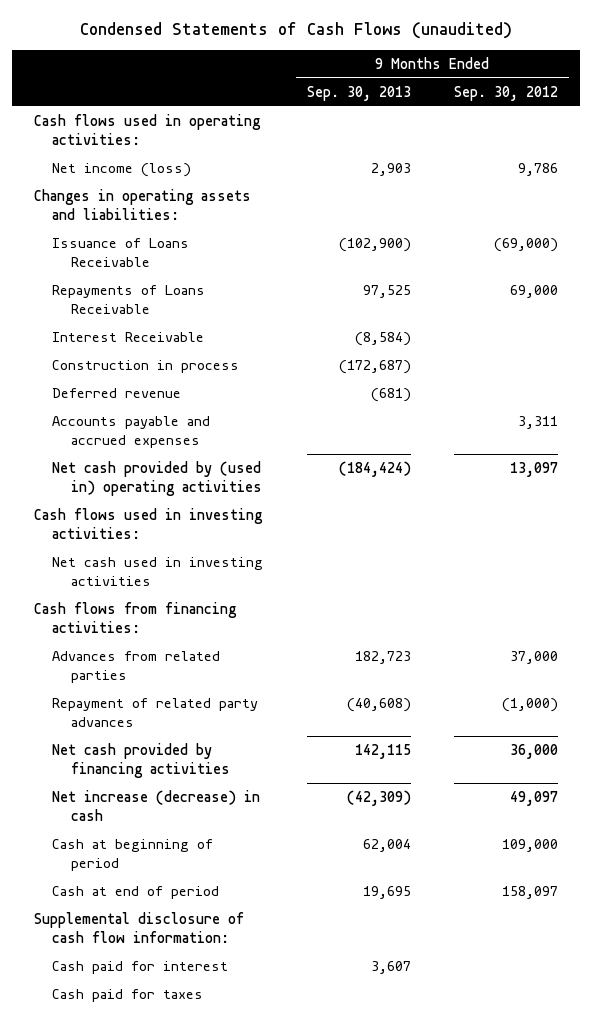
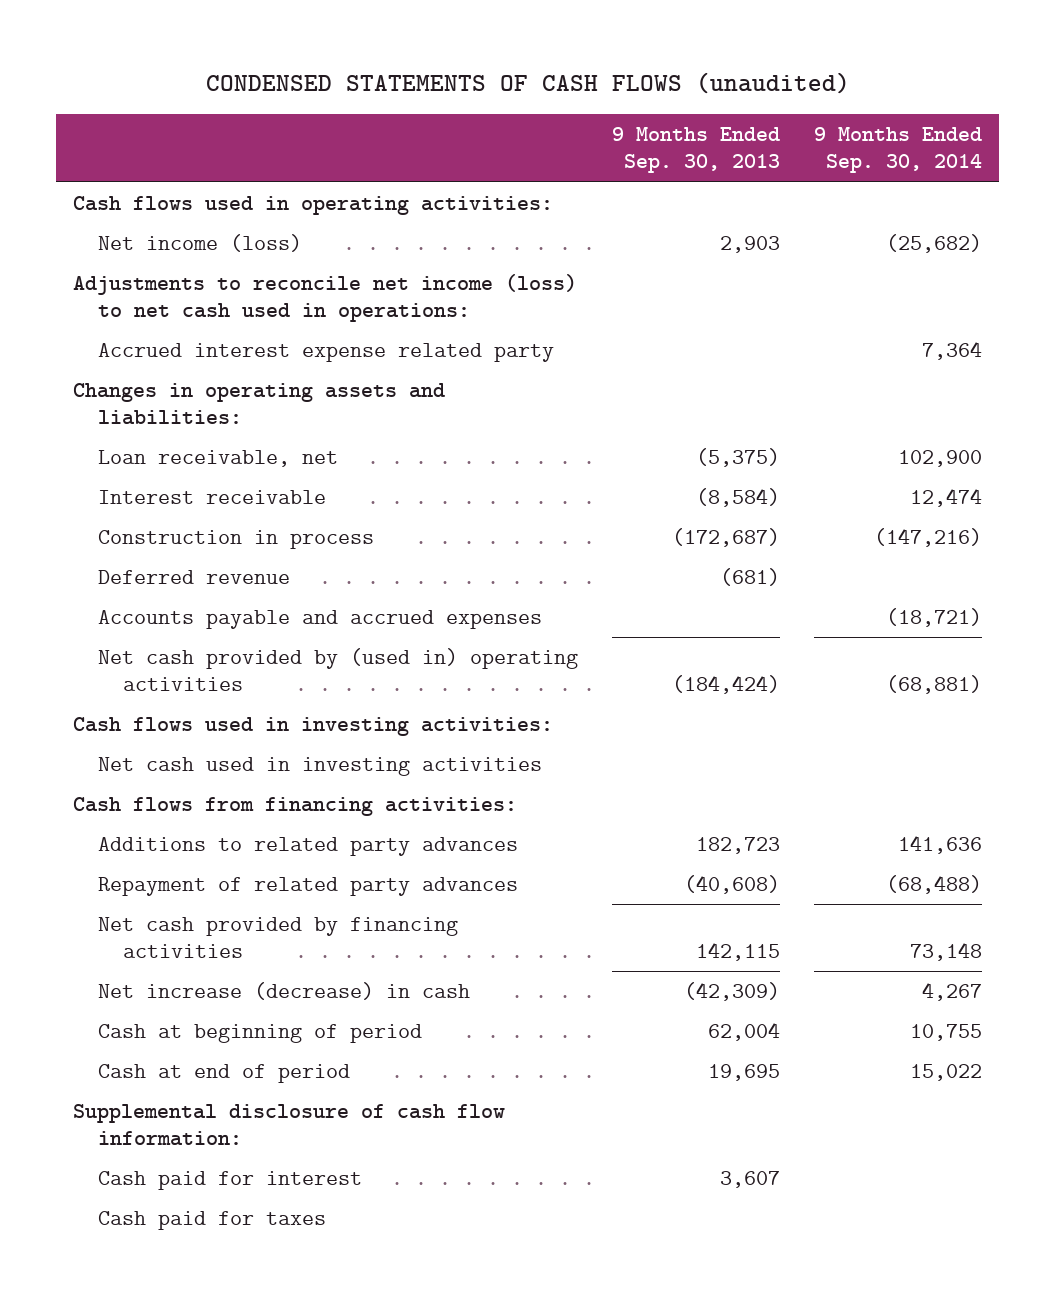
[80,22,513,40] Condensed Statements of Cash Flows (unaudited) -> [205,72,850,95] CONDENSED STATEMENTS OF CASH FLOWS (unaudited)
[453,85,558,101] Sep. 30, 2012 -> none
none -> [813,127,982,174] 9 Months Ended Sep. 30, 2014
none -> [73,274,578,323] Adjustments to reconcile net income (loss) to net cash used in operations:
none -> [97,343,554,363] Accrued interest expense related party
[52,238,190,267] Issuance of Loans Receivable -> none
[52,285,206,314] Repayments of Loans Receivable -> none
none -> [97,450,338,468] Loan receivable, net
[52,332,205,343] Interest Receivable -> [97,490,326,505] Interest receivable
[52,651,221,683] Advances from related parties -> [97,837,518,857] Additions to related party advances

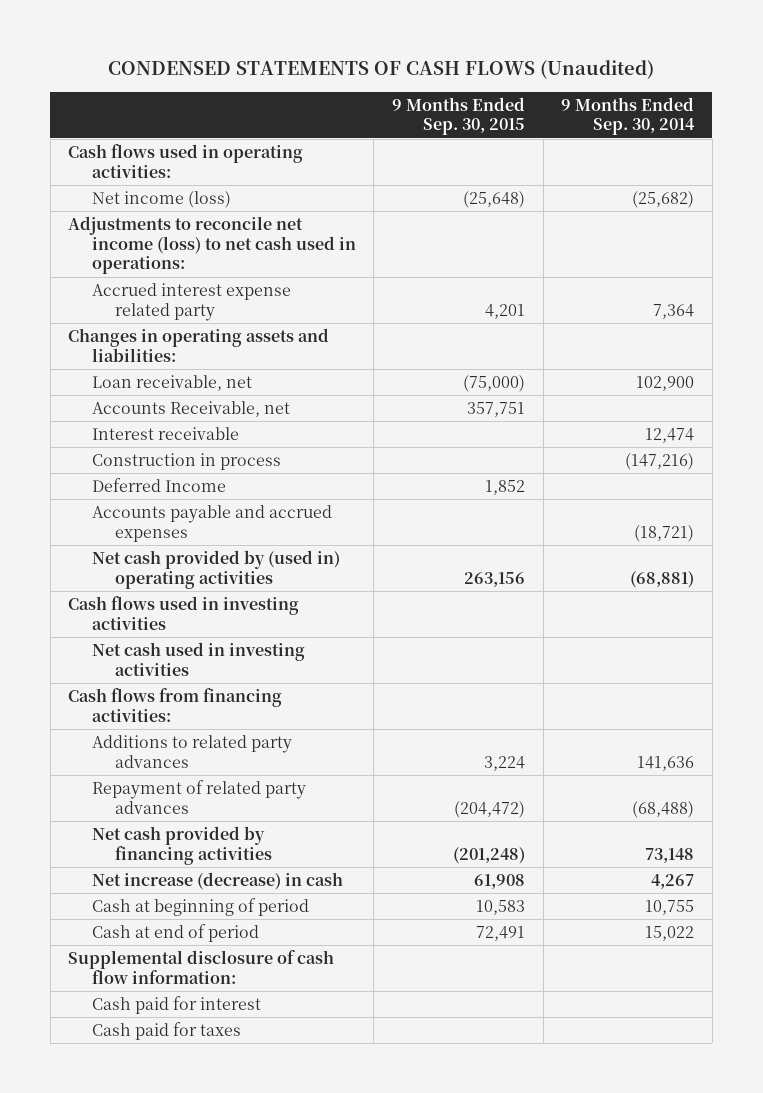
[205,72,850,95] CONDENSED STATEMENTS OF CASH FLOWS (unaudited) -> [108,60,655,80] CONDENSED STATEMENTS OF CASH FLOWS (Unaudited)
[611,127,780,174] 9 Months Ended Sep. 30, 2013 -> none
none -> [391,96,525,136] 9 Months Ended Sep. 30, 2015
none -> [91,401,290,418] Accounts Receivable, net
[97,570,290,585] Deferred revenue -> [91,478,226,493] Deferred Income
[73,717,554,737] Cash flows used in investing activities: -> [68,596,300,630] Cash flows used in investing activities

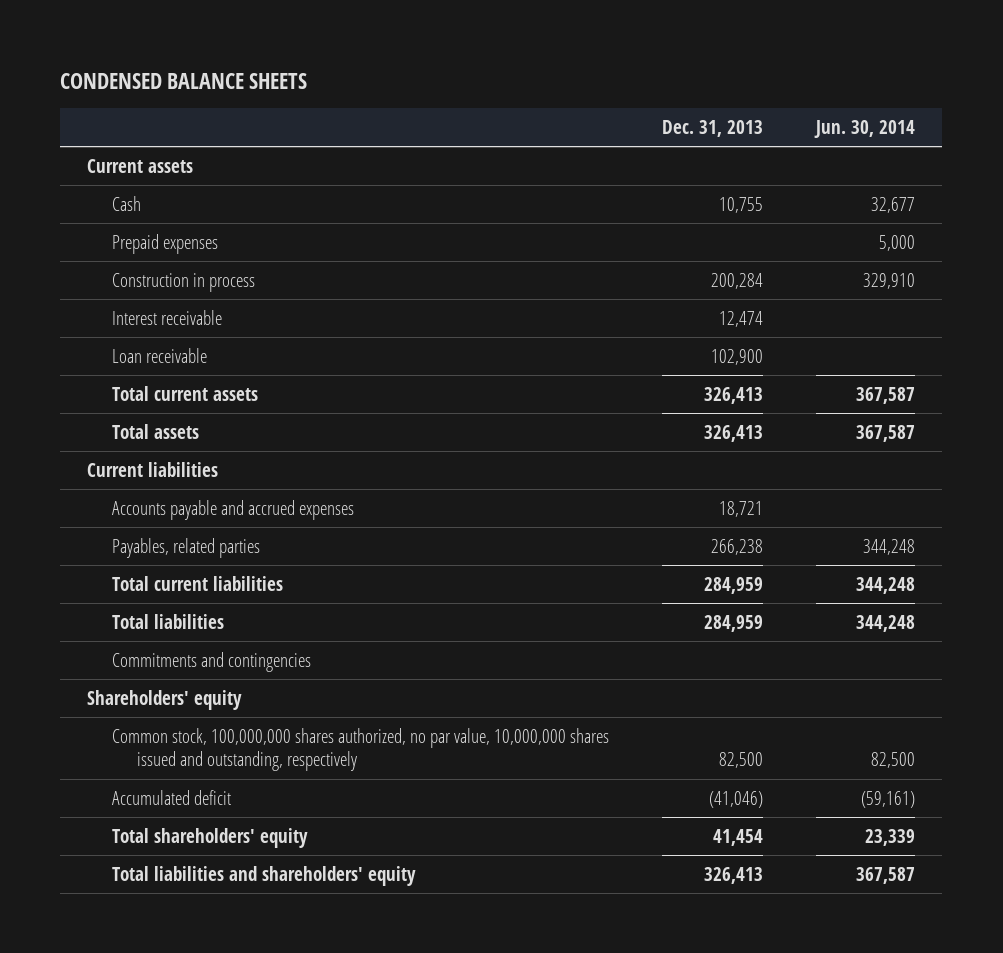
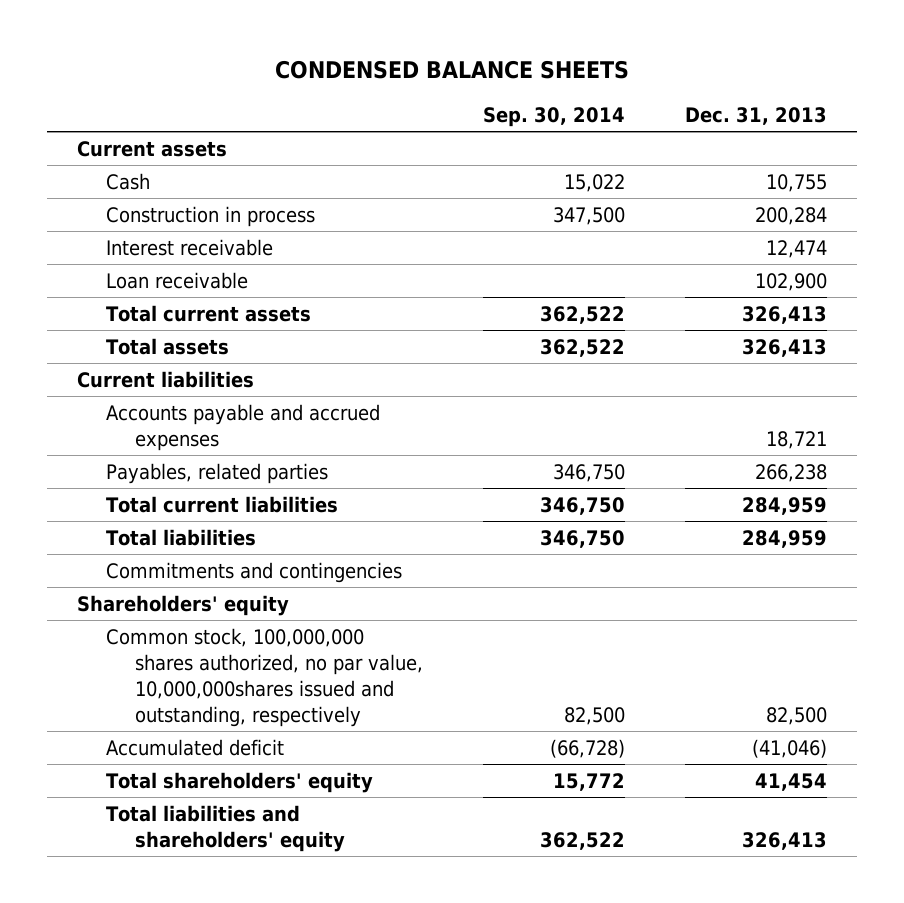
[814,119,916,138] Jun. 30, 2014 -> none
none -> [483,107,626,128] Sep. 30, 2014
[111,233,218,254] Prepaid expenses -> none
[111,727,609,772] Common stock, 100,000,000 shares authorized, no par value, 10,000,000 shares issued and outstanding, respectively -> [106,627,424,727] Common stock, 100,000,000 shares authorized, no par value, 10,000,000shares issued and outstanding, respectively

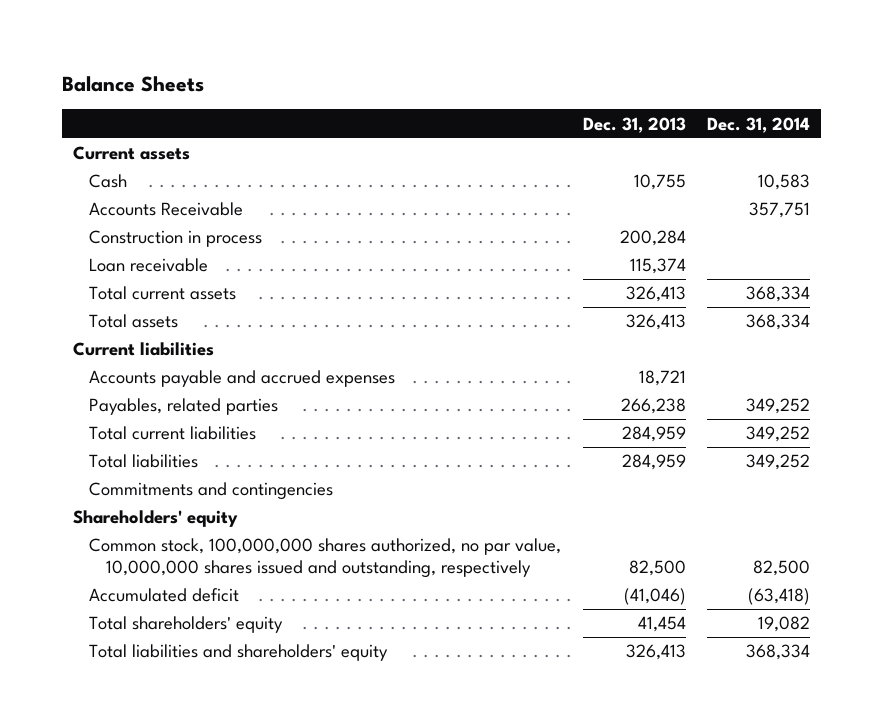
[274,60,629,80] CONDENSED BALANCE SHEETS -> [62,75,205,92] Balance Sheets
[483,107,626,128] Sep. 30, 2014 -> none
none -> [707,116,811,133] Dec. 31, 2014
none -> [89,202,244,217] Accounts Receivable
[106,238,274,256] Interest receivable -> none
[754,272,827,291] 102,900 -> [629,258,686,275] 115,374
[106,627,424,727] Common stock, 100,000,000 shares authorized, no par value, 10,000,000shares issued and outstanding, respectively -> [89,538,562,578] Common stock, 100,000,000 shares authorized, no par value, 10,000,000 shares issued and outstanding, respectively

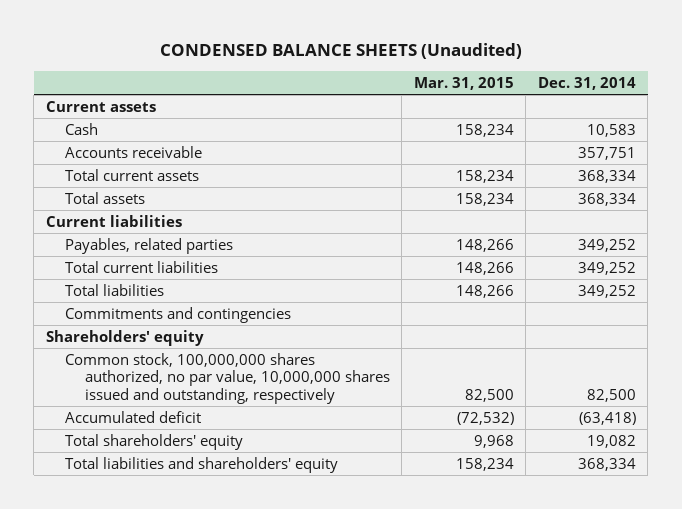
[62,75,205,92] Balance Sheets -> [159,43,522,60] CONDENSED BALANCE SHEETS (Unaudited)
[582,116,686,133] Dec. 31, 2013 -> none
none -> [413,76,514,90] Mar. 31, 2015
[89,230,263,248] Construction in process -> none
[89,258,209,273] Loan receivable -> none
[89,202,244,217] Accounts Receivable -> [65,145,203,158] Accounts receivable
[89,370,396,388] Accounts payable and accrued expenses -> none

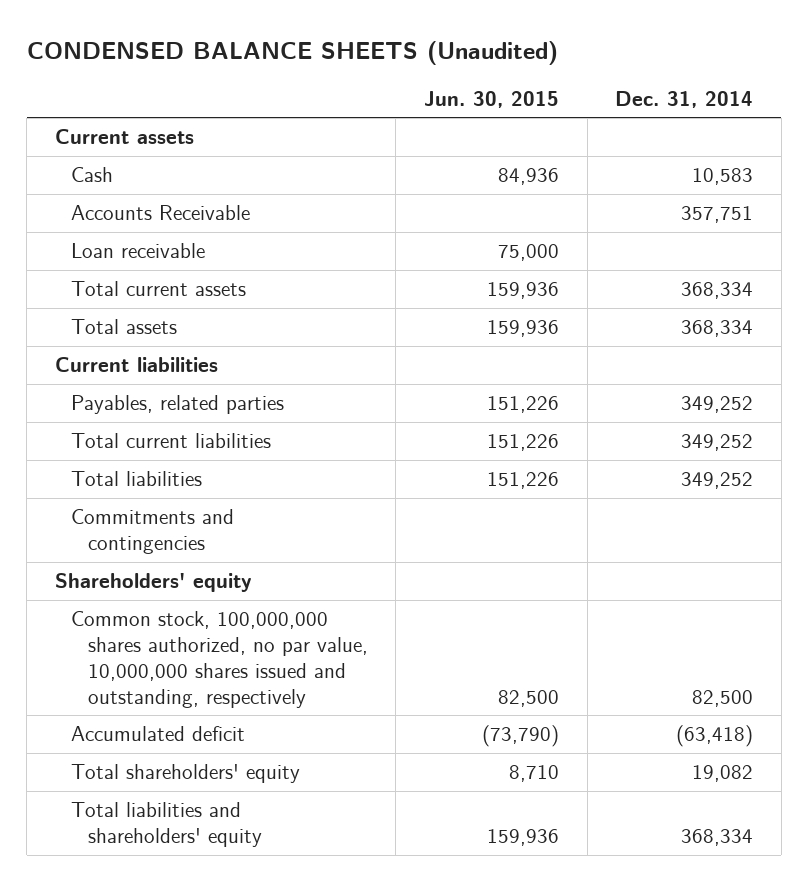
[413,76,514,90] Mar. 31, 2015 -> none
none -> [424,90,560,108] Jun. 30, 2015
[65,145,203,158] Accounts receivable -> [71,205,251,221] Accounts Receivable
none -> [71,243,206,259] Loan receivable

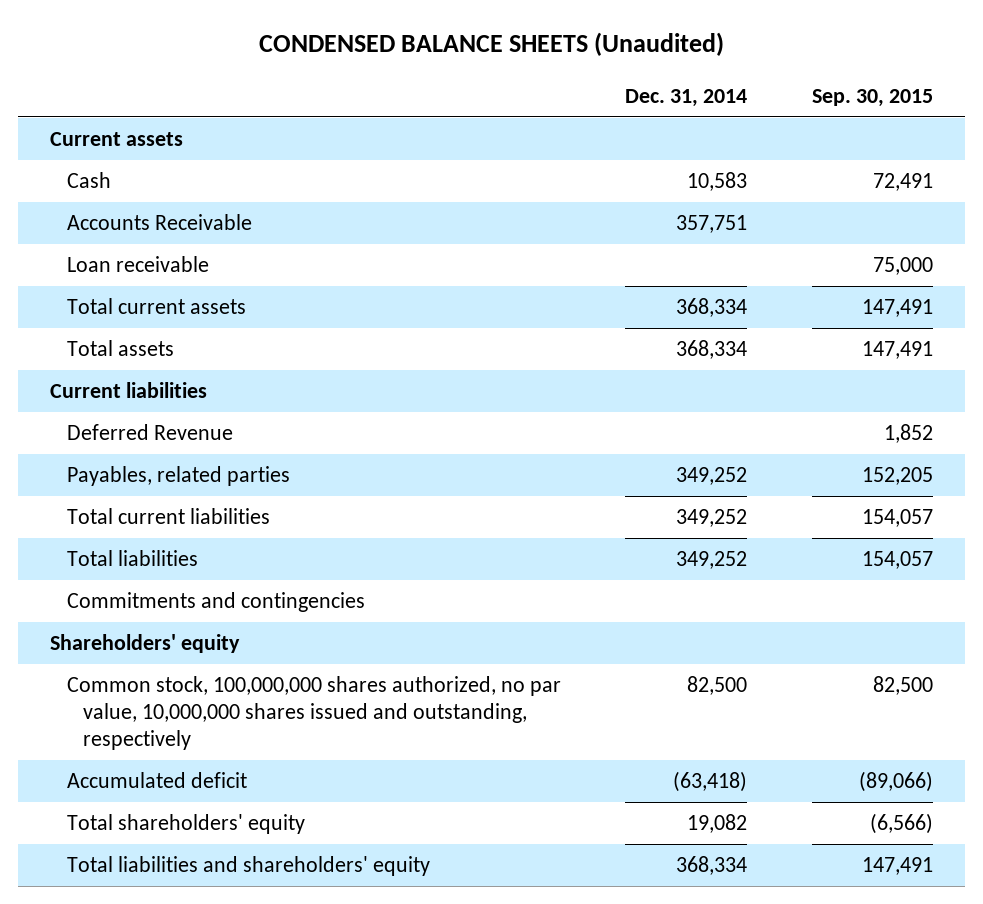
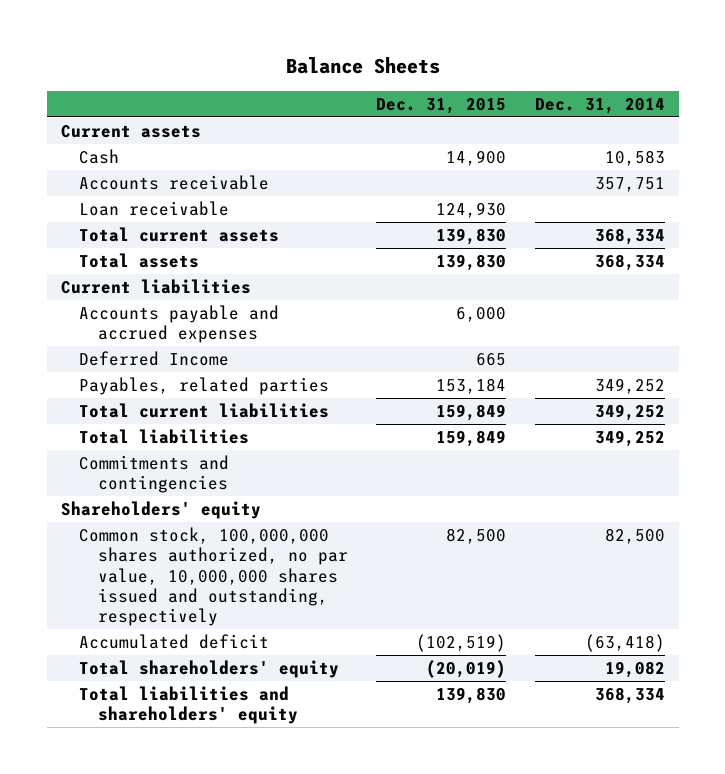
[258,32,724,57] CONDENSED BALANCE SHEETS (Unaudited) -> [285,57,440,75] Balance Sheets
[811,88,933,107] Sep. 30, 2015 -> none
none -> [376,97,507,114] Dec. 31, 2015
[66,214,252,231] Accounts Receivable -> [79,175,270,191] Accounts receivable
none -> [79,305,280,344] Accounts payable and accrued expenses
[66,424,233,441] Deferred Revenue -> [79,351,230,367] Deferred Income

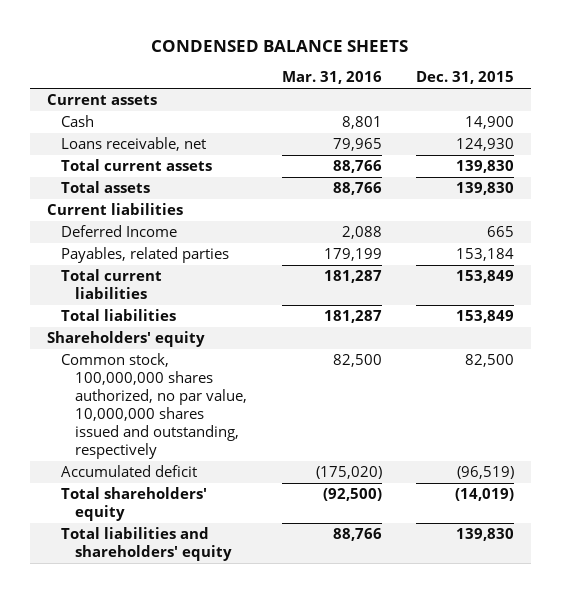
[285,57,440,75] Balance Sheets -> [151,39,409,52] CONDENSED BALANCE SHEETS
[534,97,665,114] Dec. 31, 2014 -> none
none -> [281,71,382,85] Mar. 31, 2016
[79,175,270,191] Accounts receivable -> none
[79,201,230,217] Loan receivable -> [61,137,207,152] Loans receivable, net
[79,305,280,344] Accounts payable and accrued expenses -> none
[79,455,230,494] Commitments and contingencies -> none
[436,404,507,422] 159,849 -> [455,270,514,284] 153,849
[436,430,507,448] 159,849 -> [455,310,514,324] 153,849
[416,634,507,653] (102,519) -> [456,466,514,480] (96,519)
[426,660,507,679] (20,019) -> [454,488,514,502] (14,019)

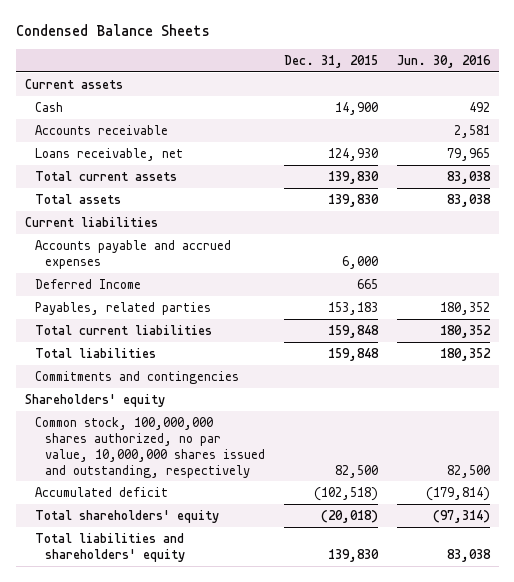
[151,39,409,52] CONDENSED BALANCE SHEETS -> [15,24,210,37] Condensed Balance Sheets
[281,71,382,85] Mar. 31, 2016 -> none
none -> [396,55,491,69] Jun. 30, 2016
none -> [34,124,168,135] Accounts receivable
none -> [34,239,231,269] Accounts payable and accrued expenses
[455,248,514,262] 153,184 -> [327,301,378,315] 153,183
[455,270,514,284] 153,849 -> [327,324,379,338] 159,848
[455,310,514,324] 153,849 -> [327,347,379,361] 159,848
none -> [34,370,239,384] Commitments and contingencies
[456,466,514,480] (96,519) -> [313,486,378,501] (102,518)
[454,488,514,502] (14,019) -> [320,509,378,523] (20,018)

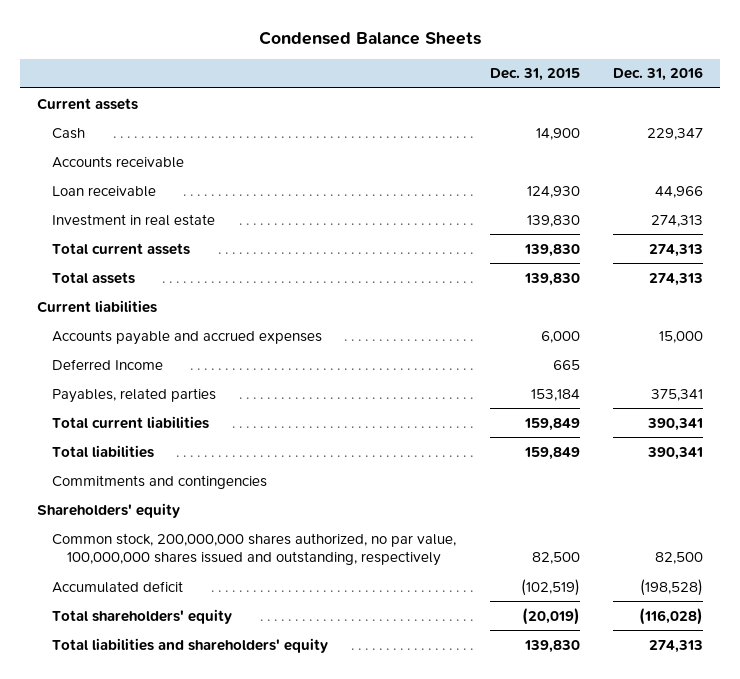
[396,55,491,69] Jun. 30, 2016 -> none
none -> [613,67,704,82] Dec. 31, 2016
[34,147,183,161] Loans receivable, net -> [52,185,157,197] Loan receivable
none -> [52,213,216,226] Investment in real estate
[327,301,378,315] 153,183 -> [530,388,580,401] 153,184
[327,324,379,338] 159,848 -> [523,417,580,431] 159,849
[327,347,379,361] 159,848 -> [523,446,580,460] 159,849
[34,416,265,478] Common stock, 100,000,000 shares authorized, no par value, 10,000,000 shares issued and outstanding, respectively -> [52,532,457,567] Common stock, 200,000,000 shares authorized, no par value, 100,000,000 shares issued and outstanding, respectively
[313,486,378,501] (102,518) -> [520,578,580,596] (102,519)
[320,509,378,523] (20,018) -> [521,607,580,625] (20,019)

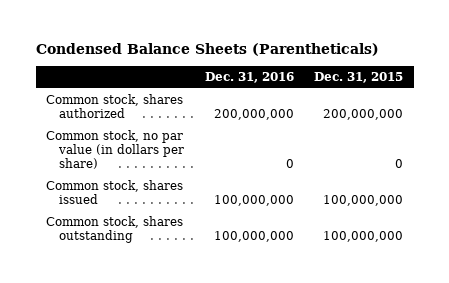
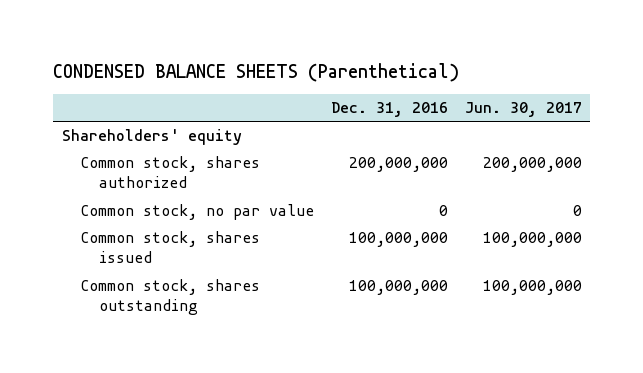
[35,42,379,56] Condensed Balance Sheets (Parentheticals) -> [53,62,460,82] CONDENSED BALANCE SHEETS (Parenthetical)
[314,72,404,84] Dec. 31, 2015 -> none
none -> [464,102,582,118] Jun. 30, 2017
none -> [61,129,242,146] Shareholders' equity
[46,130,185,170] Common stock, no par value (in dollars per share) -> [80,204,315,221] Common stock, no par value

